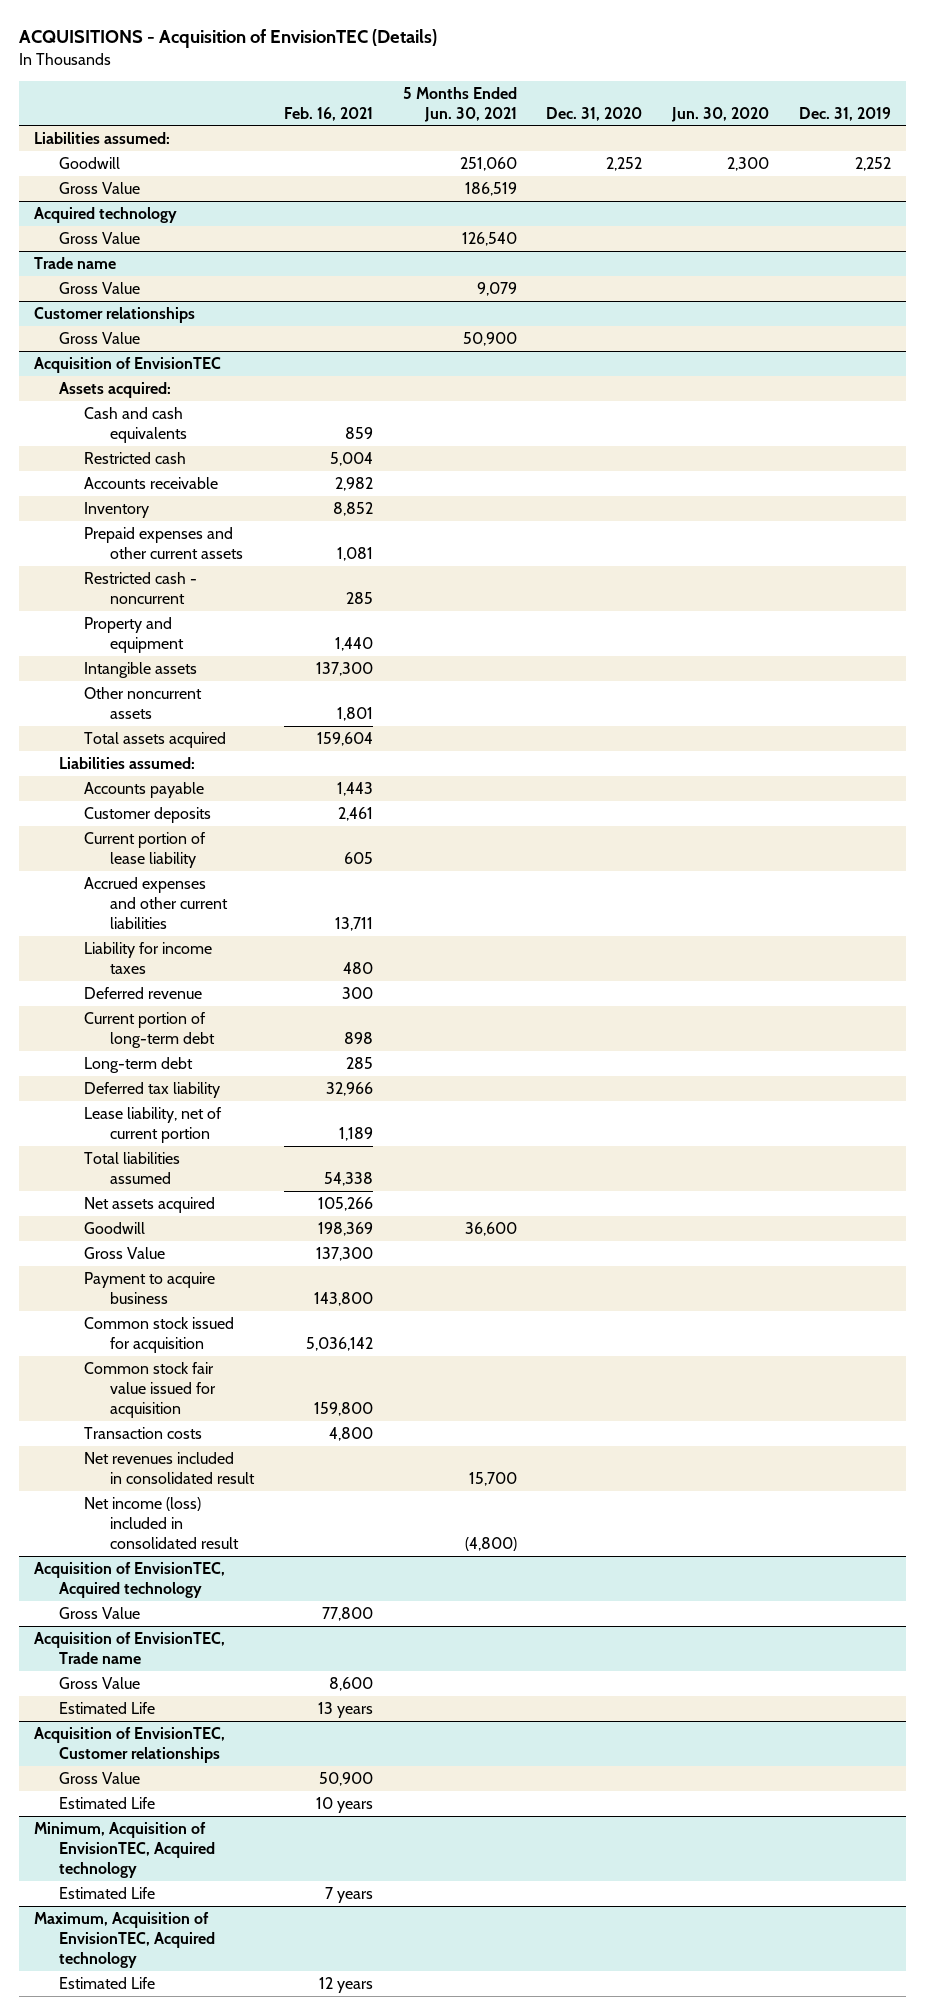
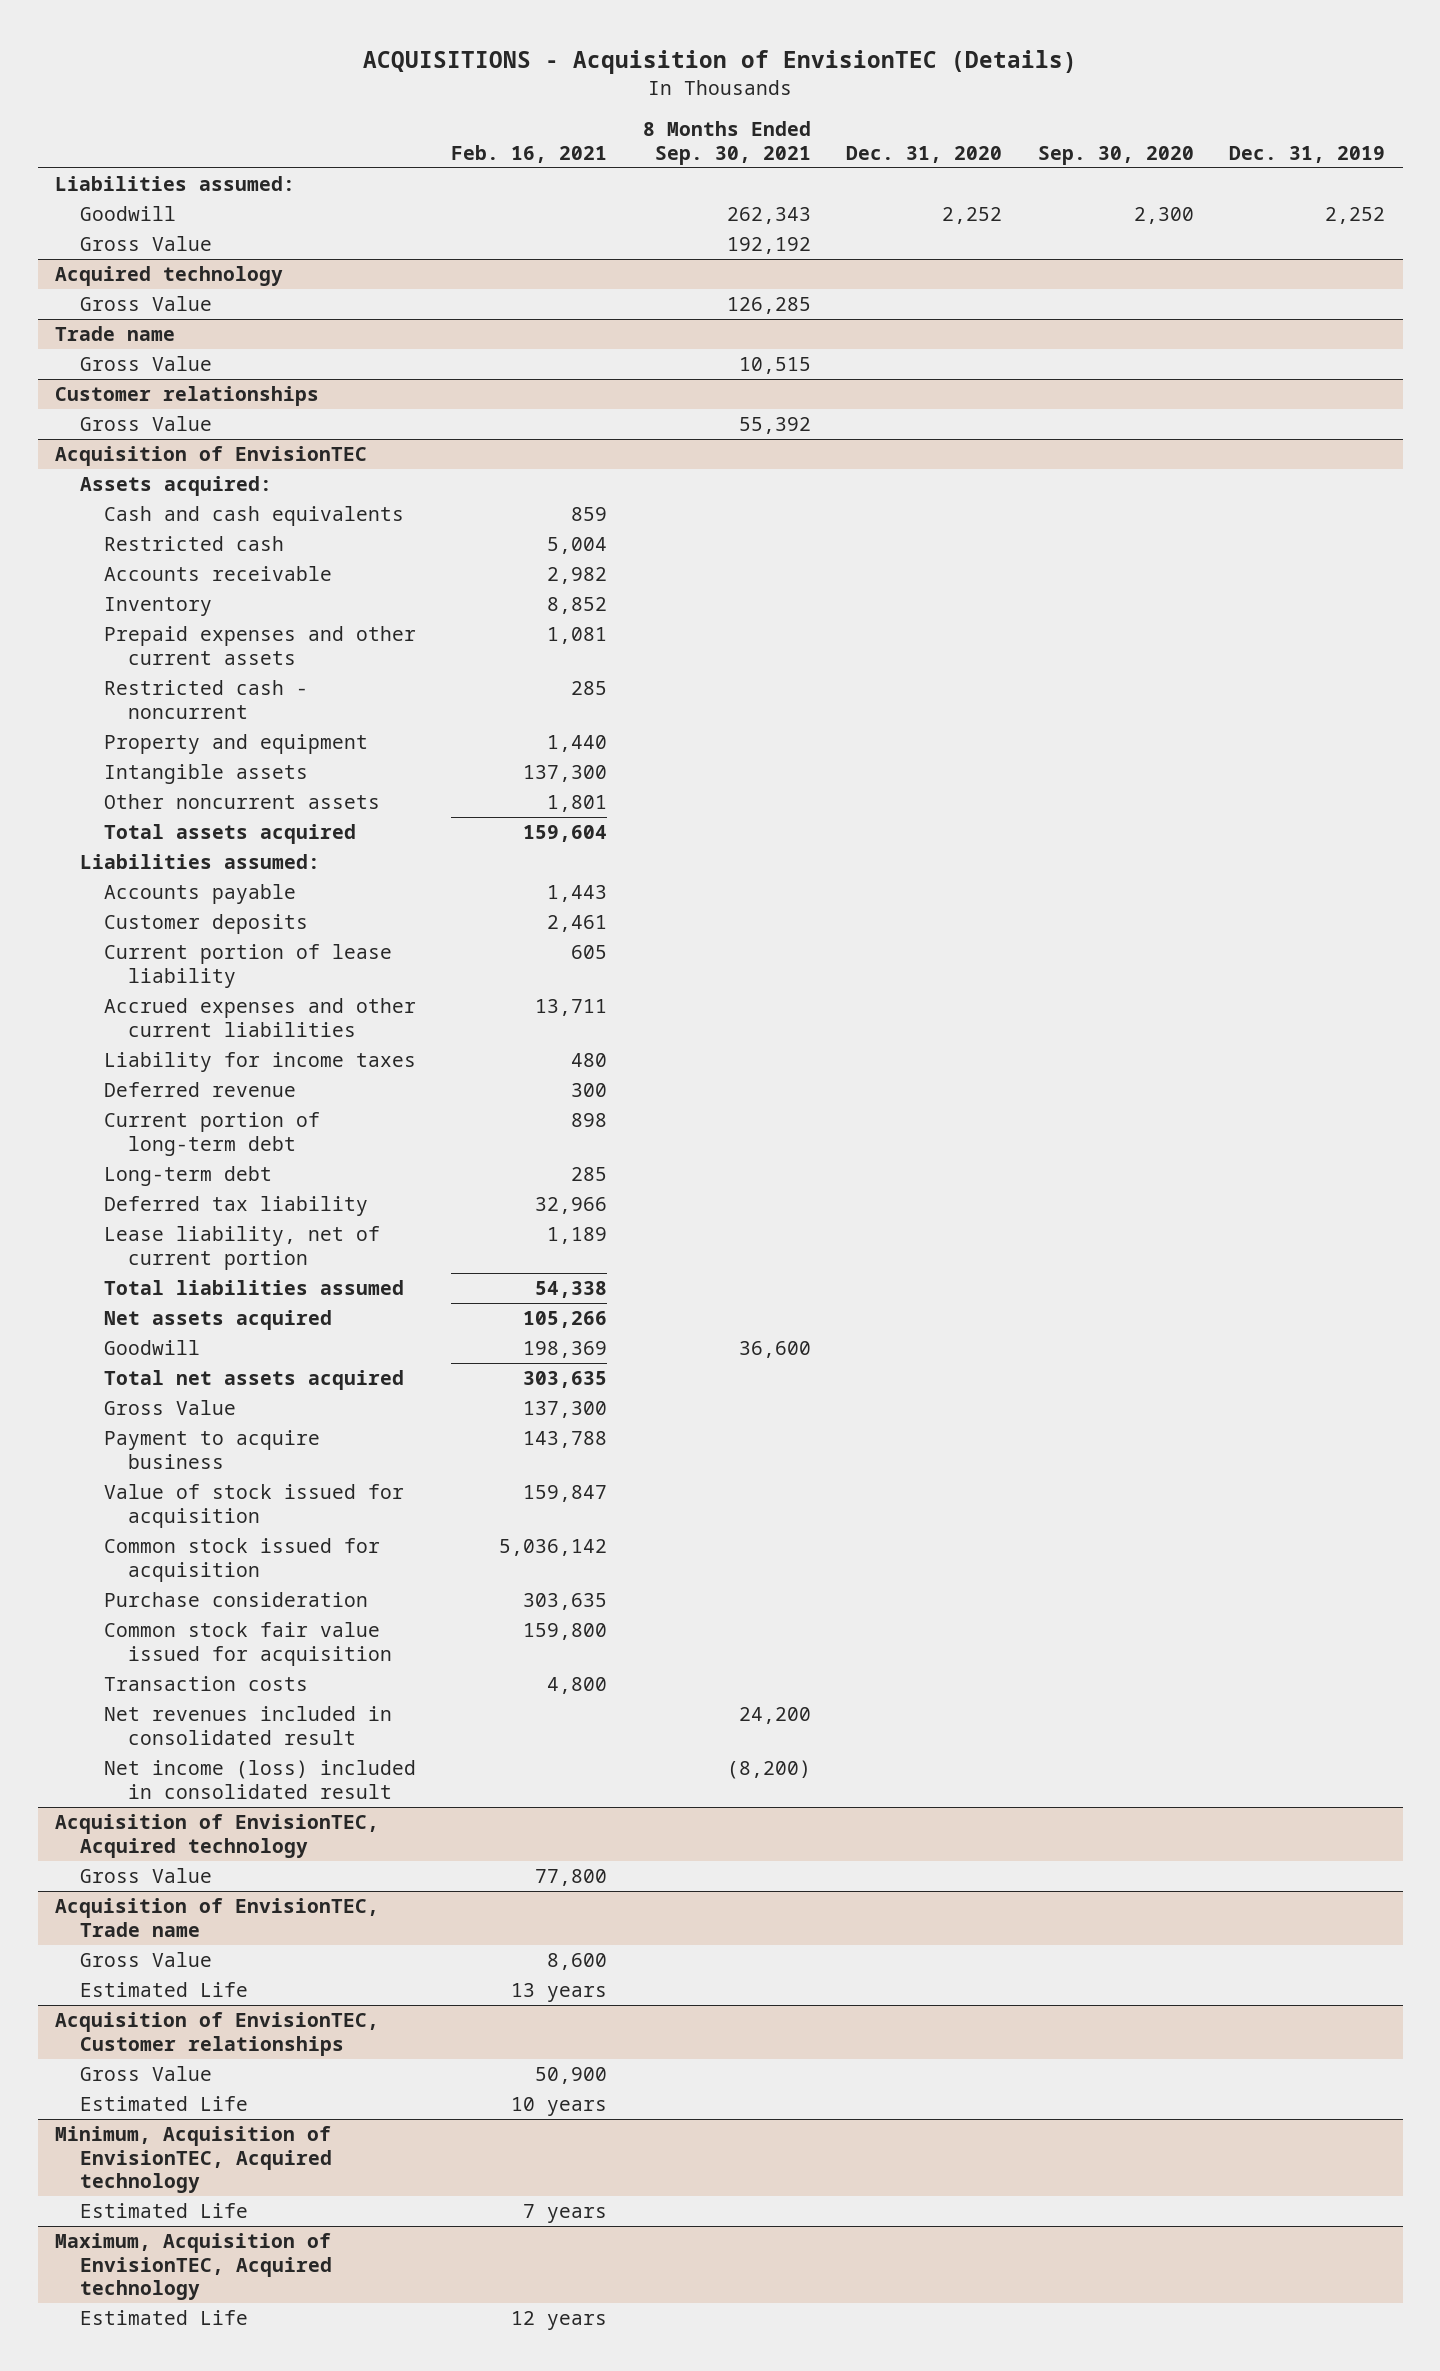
[402,86,517,122] 5 Months Ended Jun. 30, 2021 -> none
[671,106,770,122] Jun. 30, 2020 -> none
none -> [642,121,811,166] 8 Months Ended Sep. 30, 2021
none -> [1037,146,1194,166] Sep. 30, 2020
none -> [103,1370,404,1391] Total net assets acquired
[313,1291,373,1306] 143,800 -> [523,1431,608,1449] 143,788
none -> [103,1484,404,1528] Value of stock issued for acquisition
none -> [103,1592,368,1608] Purchase consideration

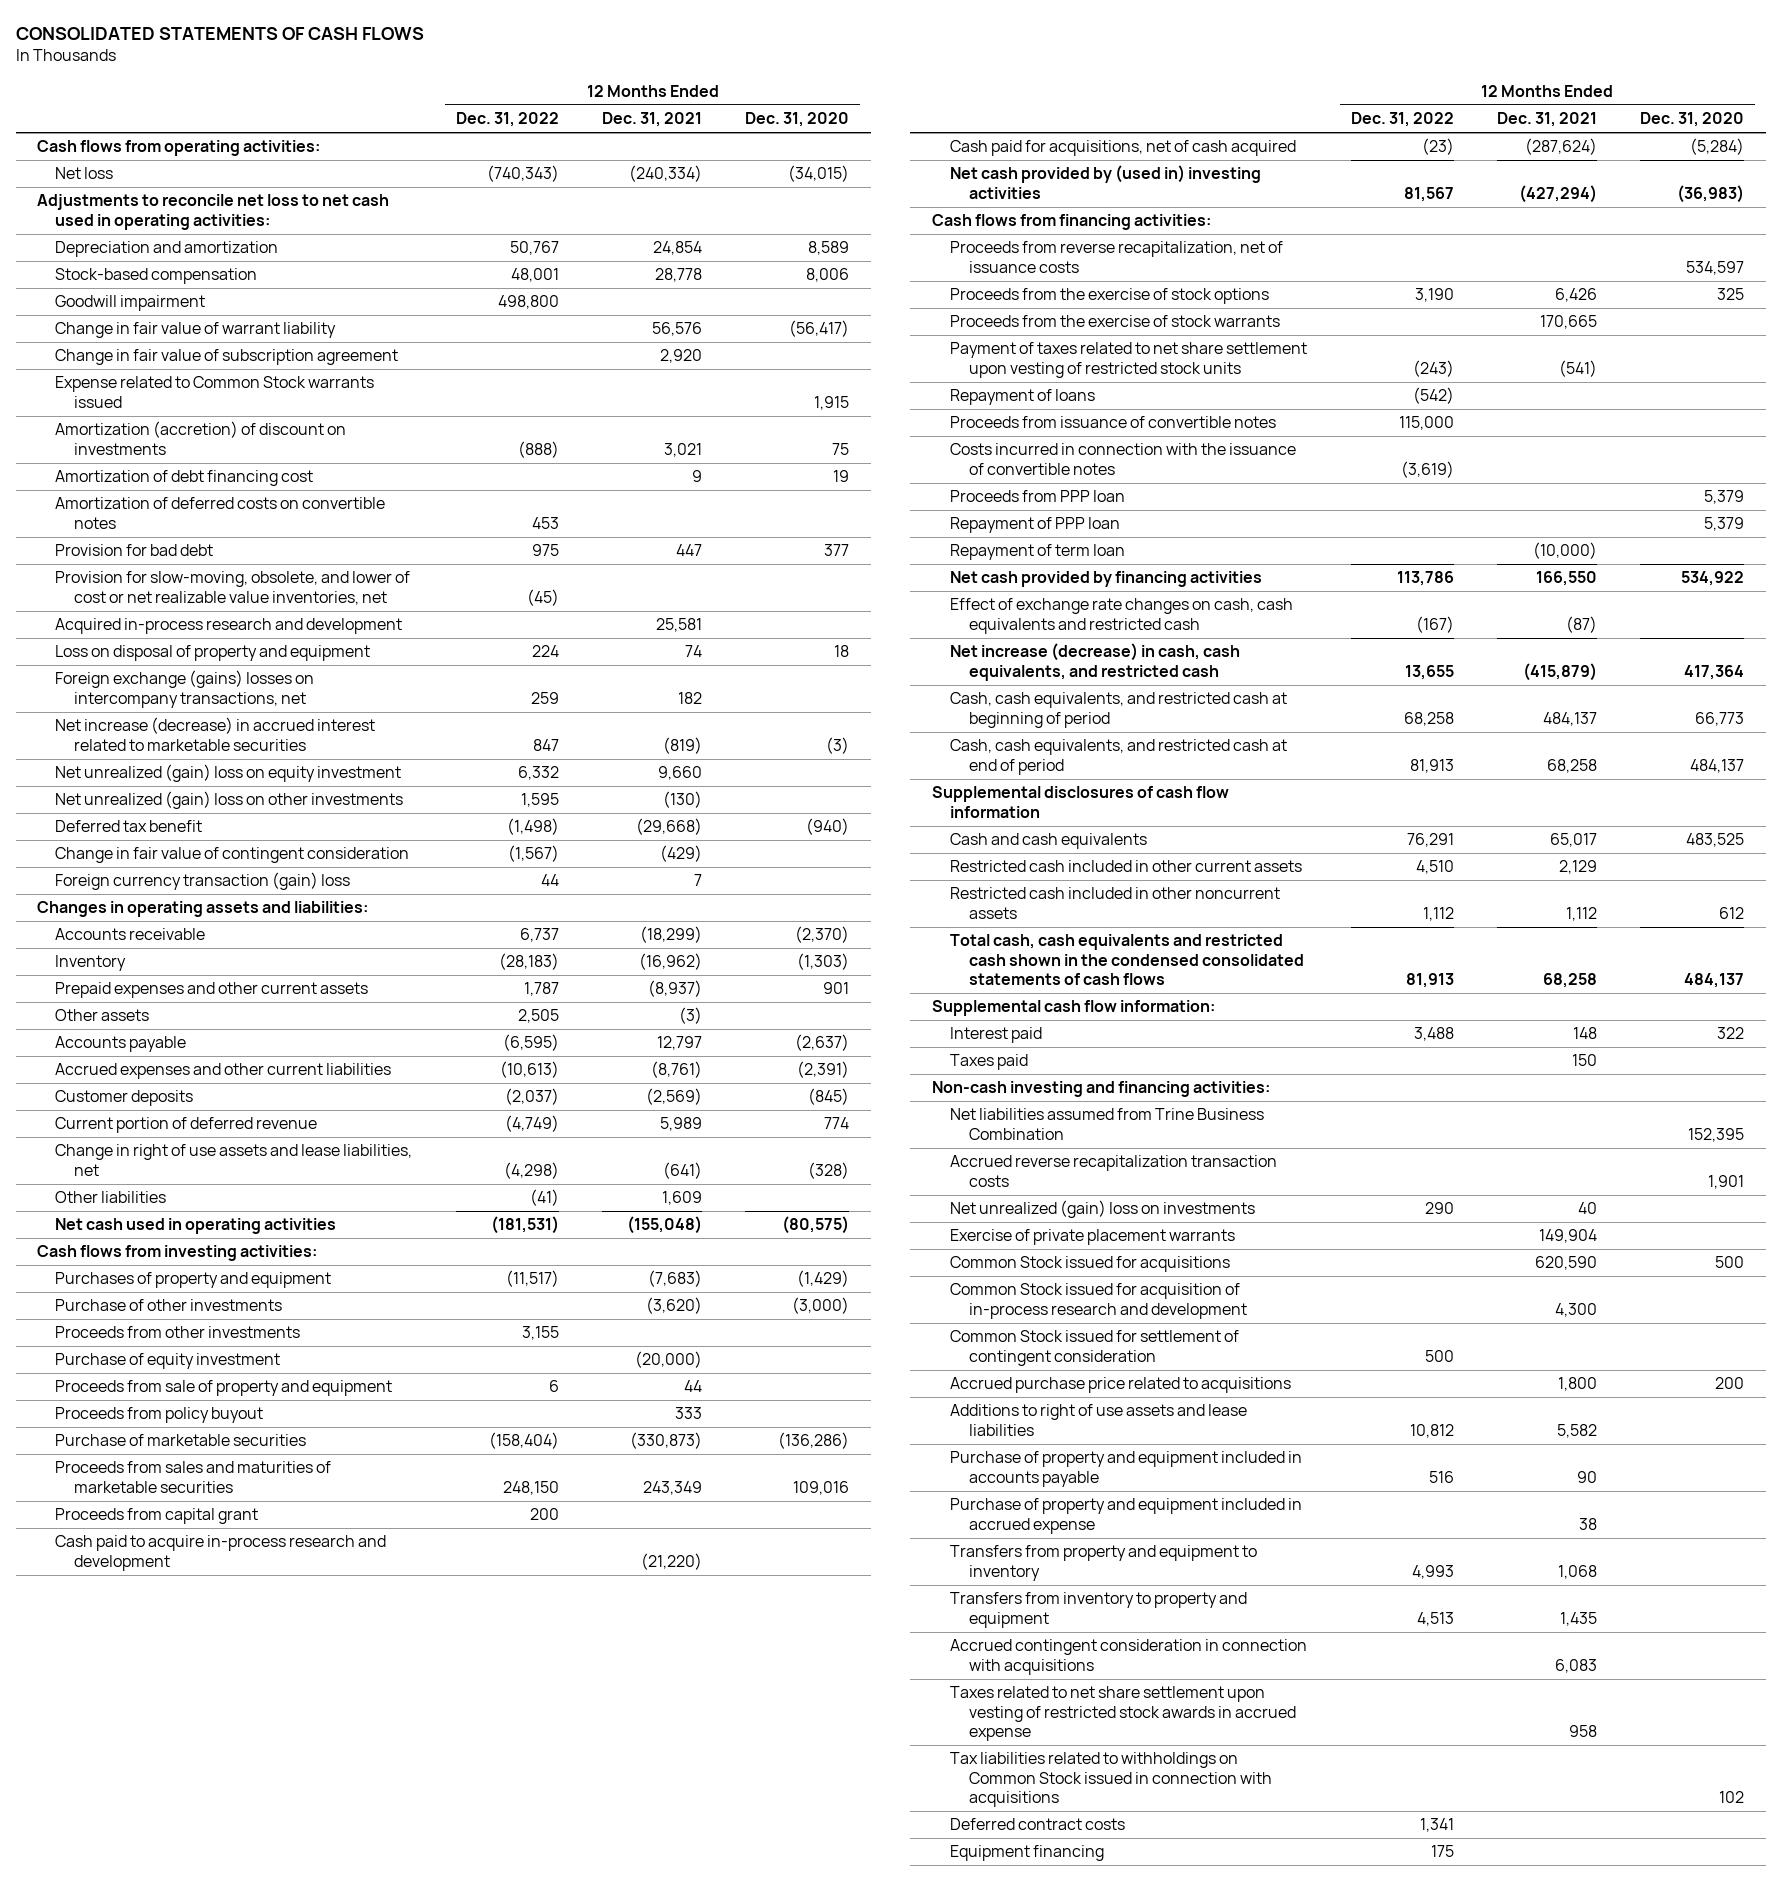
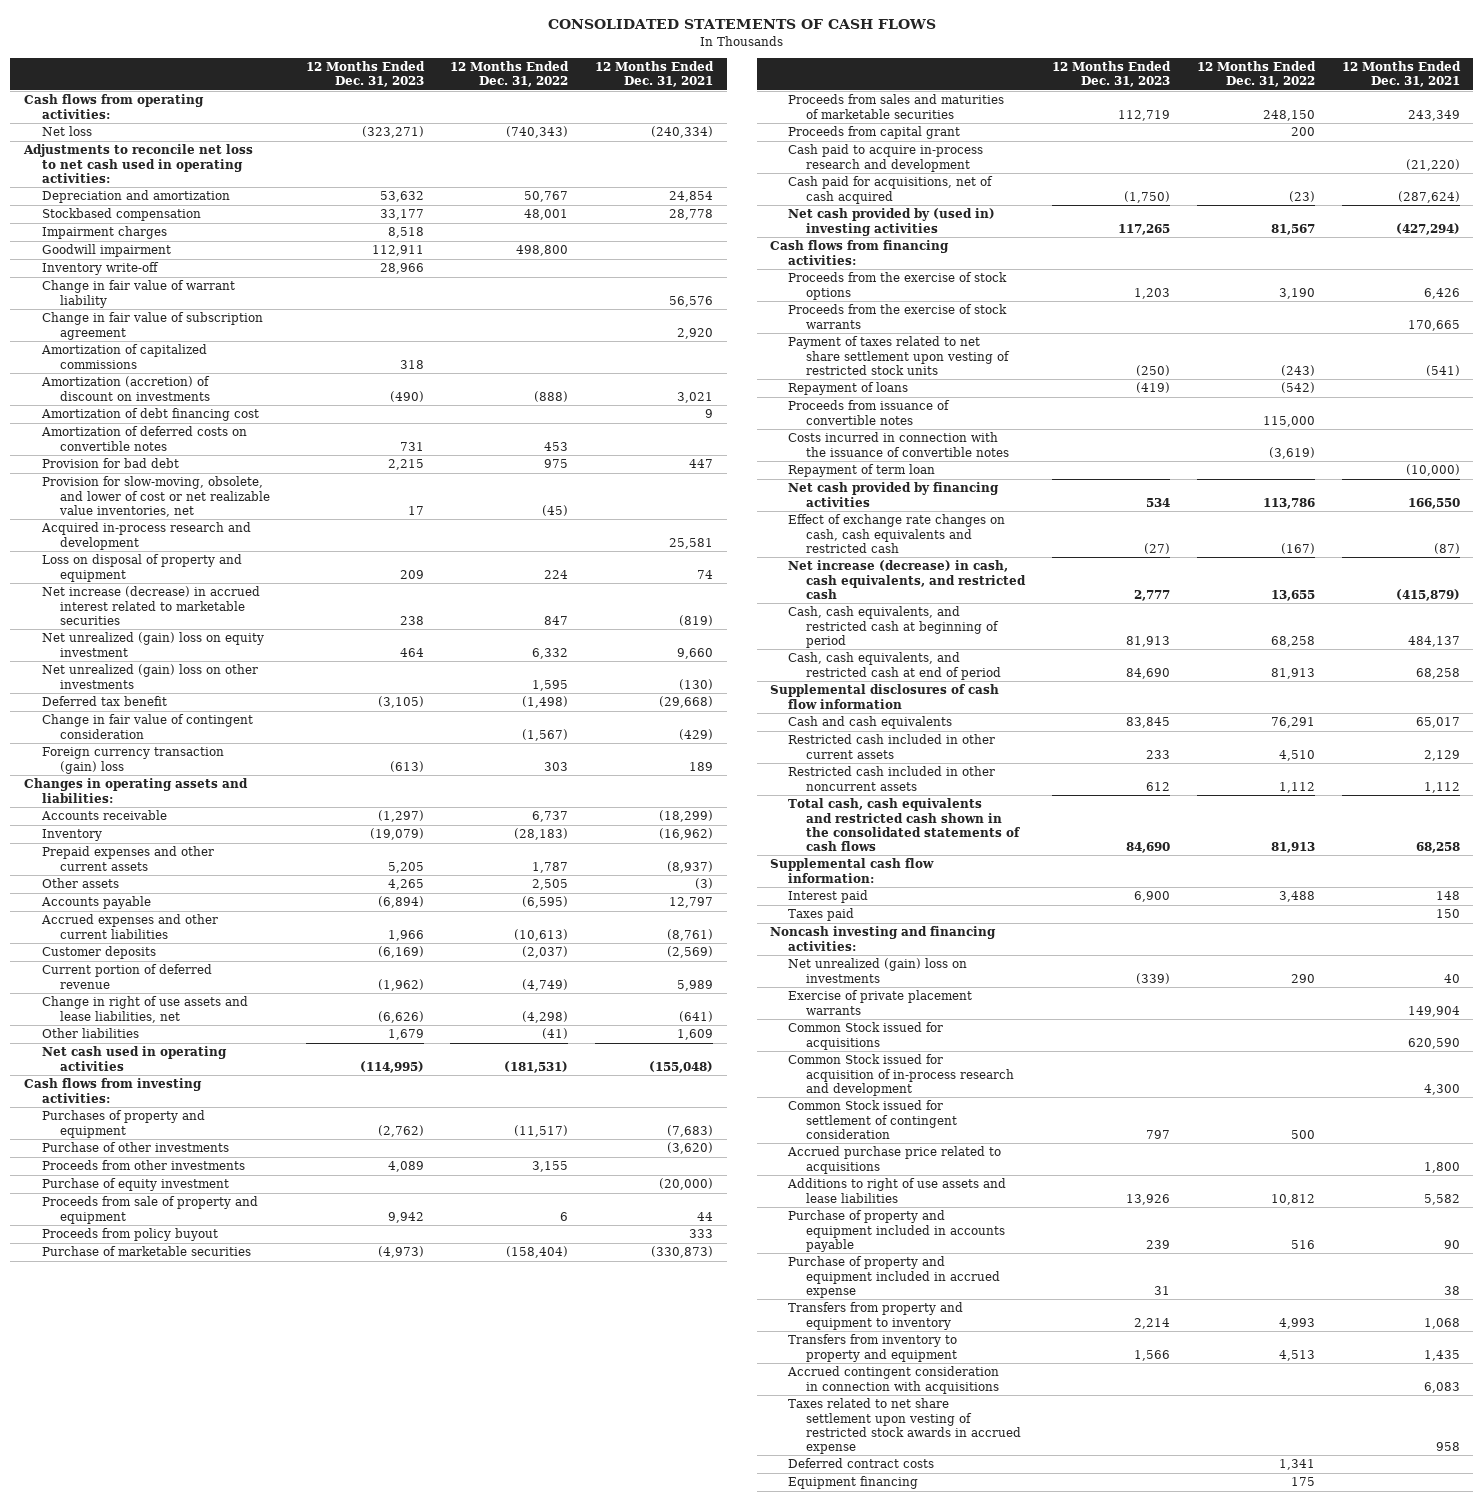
[745,112,850,128] Dec. 31, 2020 -> none
none -> [305,61,425,88] 12 Months Ended Dec. 31, 2023
[55,268,258,285] Stock-based compensation -> [41,208,201,222] Stockbased compensation
none -> [41,226,167,240] Impairment charges
none -> [41,262,159,276] Inventory write-off
[55,376,375,408] Expense related to Common Stock warrants issued -> none
none -> [40,344,207,369] Amortization of capitalized commissions
[55,670,315,708] Foreign exchange (gains) losses on intercompany transactions, net -> none
[540,874,559,887] 44 -> [544,761,569,771] 303
[694,874,703,887] 7 -> [689,761,714,771] 189
[950,241,1284,273] Proceeds from reverse recapitalization, net of issuance costs -> none
[950,490,1126,503] Proceeds from PPP loan -> none
[950,517,1121,534] Repayment of PPP loan -> none
[950,934,1304,986] Total cash, cash equivalents and restricted cash shown in the condensed consolidated statements of cash flows -> [788,798,1021,851] Total cash, cash equivalents and restricted cash shown in the consolidated statements of cash flows
[950,1108,1265,1140] Net liabilities assumed from Trine Business Combination -> none
[950,1155,1278,1187] Accrued reverse recapitalization transaction costs -> none
[932,1081,1271,1098] Non-cash investing and financing activities: -> [770,926,997,951] Noncash investing and financing activities:
[950,1752,1272,1808] Tax liabilities related to withholdings on Common Stock issued in connection with acquisitions -> none

